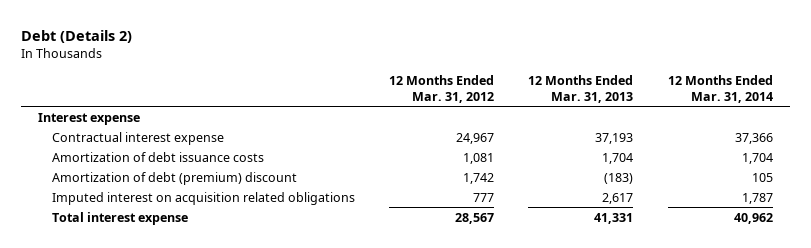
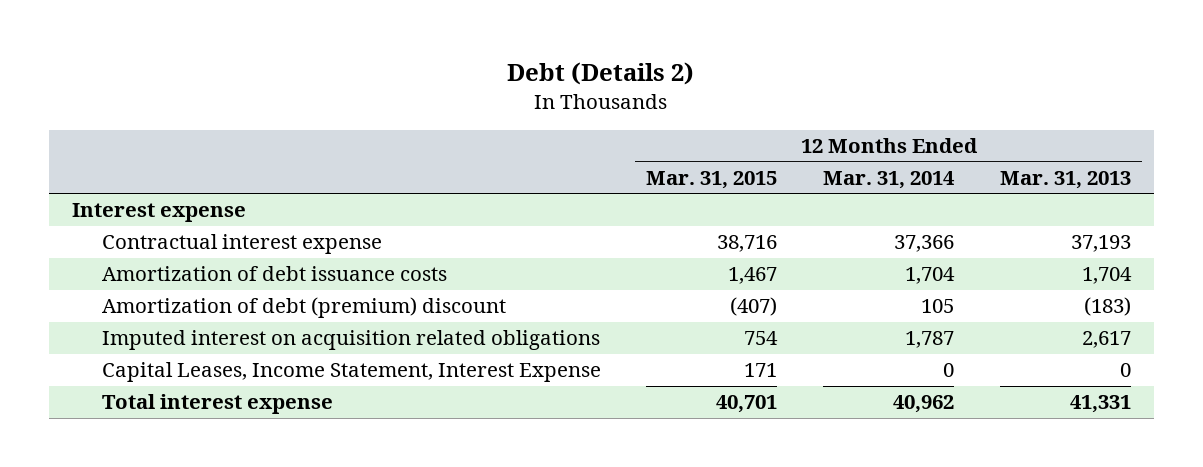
[389,75,495,103] 12 Months Ended Mar. 31, 2012 -> none
none -> [646,170,778,189] Mar. 31, 2015
none -> [101,362,601,383] Capital Leases, Income Statement, Interest Expense

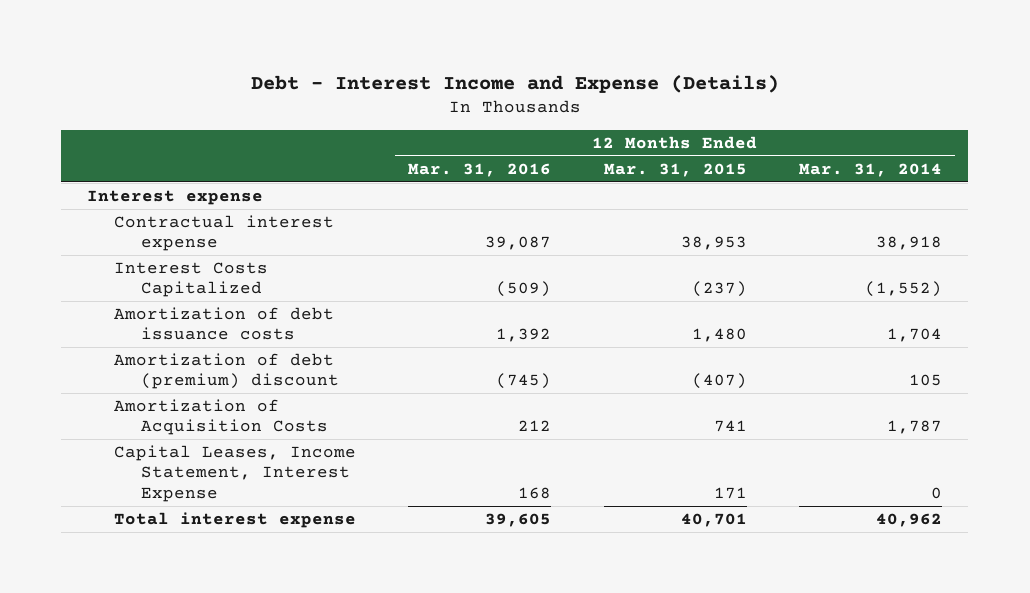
[507,62,695,86] Debt (Details 2) -> [250,74,779,93] Debt - Interest Income and Expense (Details)
[999,170,1131,189] Mar. 31, 2013 -> none
none -> [408,162,552,177] Mar. 31, 2016
[717,235,778,253] 38,716 -> [680,236,747,251] 38,953
[894,235,955,253] 37,366 -> [876,236,943,251] 38,918
none -> [114,262,269,298] Interest Costs Capitalized
[728,267,778,285] 1,467 -> [691,328,747,343] 1,480
[101,330,600,351] Imputed interest on acquisition related obligations -> none
none -> [114,399,328,436] Amortization of Acquisition Costs

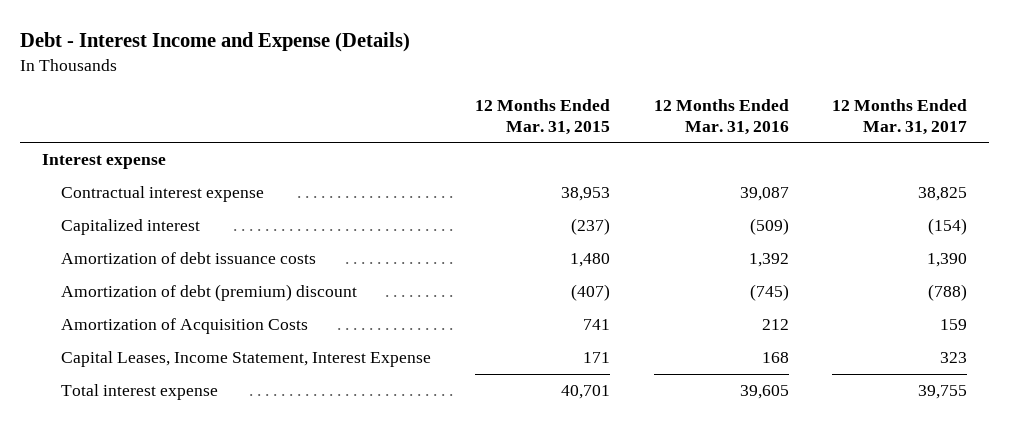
[799,162,943,177] Mar. 31, 2014 -> none
none -> [832,98,968,135] 12 Months Ended Mar. 31, 2017
[114,262,269,298] Interest Costs Capitalized -> [61,219,201,236] Capitalized interest

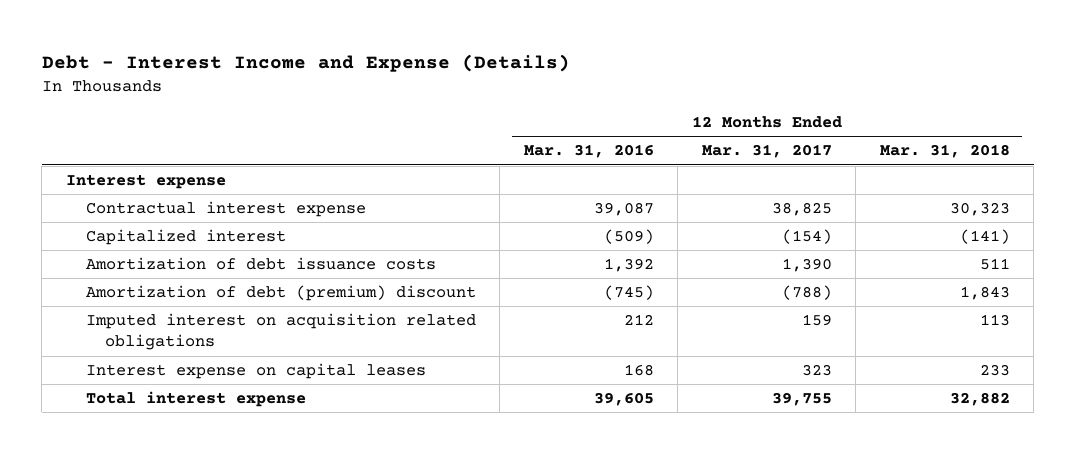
[474,98,610,135] 12 Months Ended Mar. 31, 2015 -> none
none -> [879,144,1010,159] Mar. 31, 2018
[61,318,309,335] Amortization of Acquisition Costs -> [85,313,476,351] Imputed interest on acquisition related obligations
[61,351,432,368] Capital Leases, Income Statement, Interest Expense -> [85,363,426,380] Interest expense on capital leases

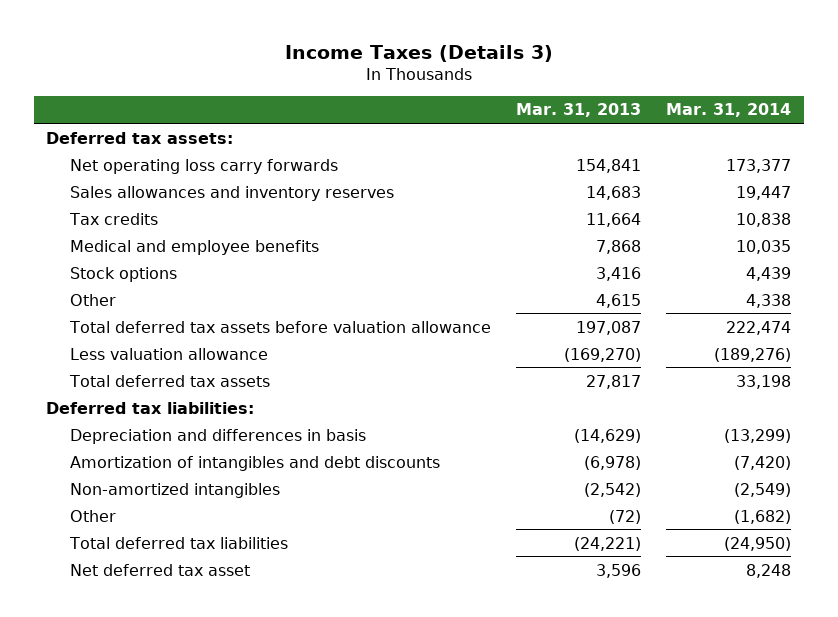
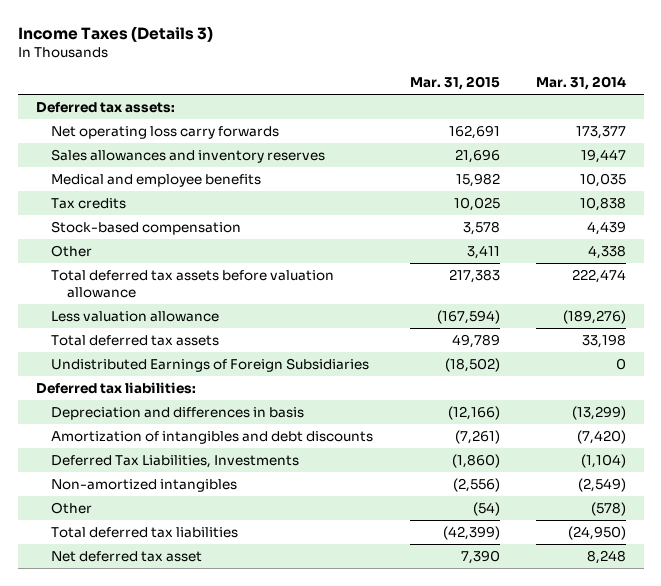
[515,103,641,118] Mar. 31, 2013 -> none
none -> [409,76,500,91] Mar. 31, 2015
[68,212,158,225] Tax credits -> [51,197,127,209] Tax credits
[69,266,177,282] Stock options -> [51,220,242,235] Stock-based compensation
none -> [51,357,370,372] Undistributed Earnings of Foreign Subsidiaries
none -> [51,454,300,468] Deferred Tax Liabilities, Investments
[734,509,792,524] (1,682) -> [590,501,626,516] (578)

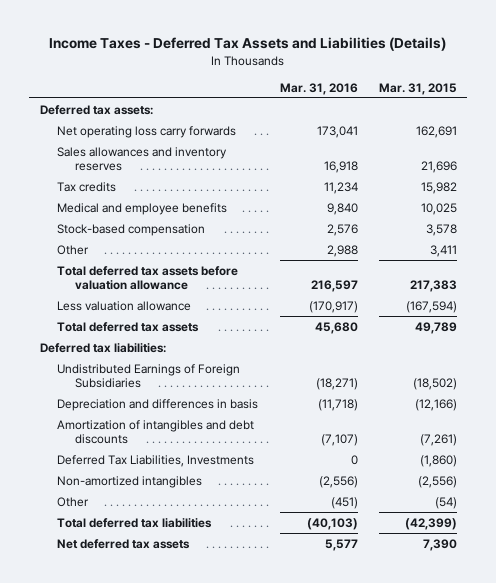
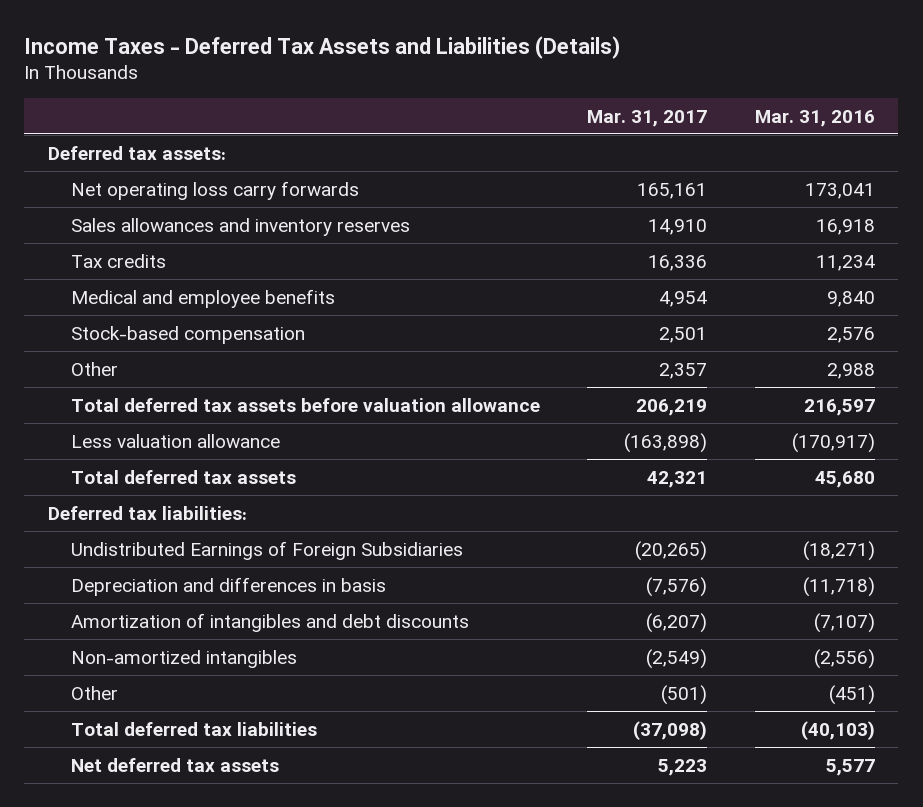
[378,82,457,95] Mar. 31, 2015 -> none
none -> [587,109,708,127] Mar. 31, 2017
[57,454,255,467] Deferred Tax Liabilities, Investments -> none

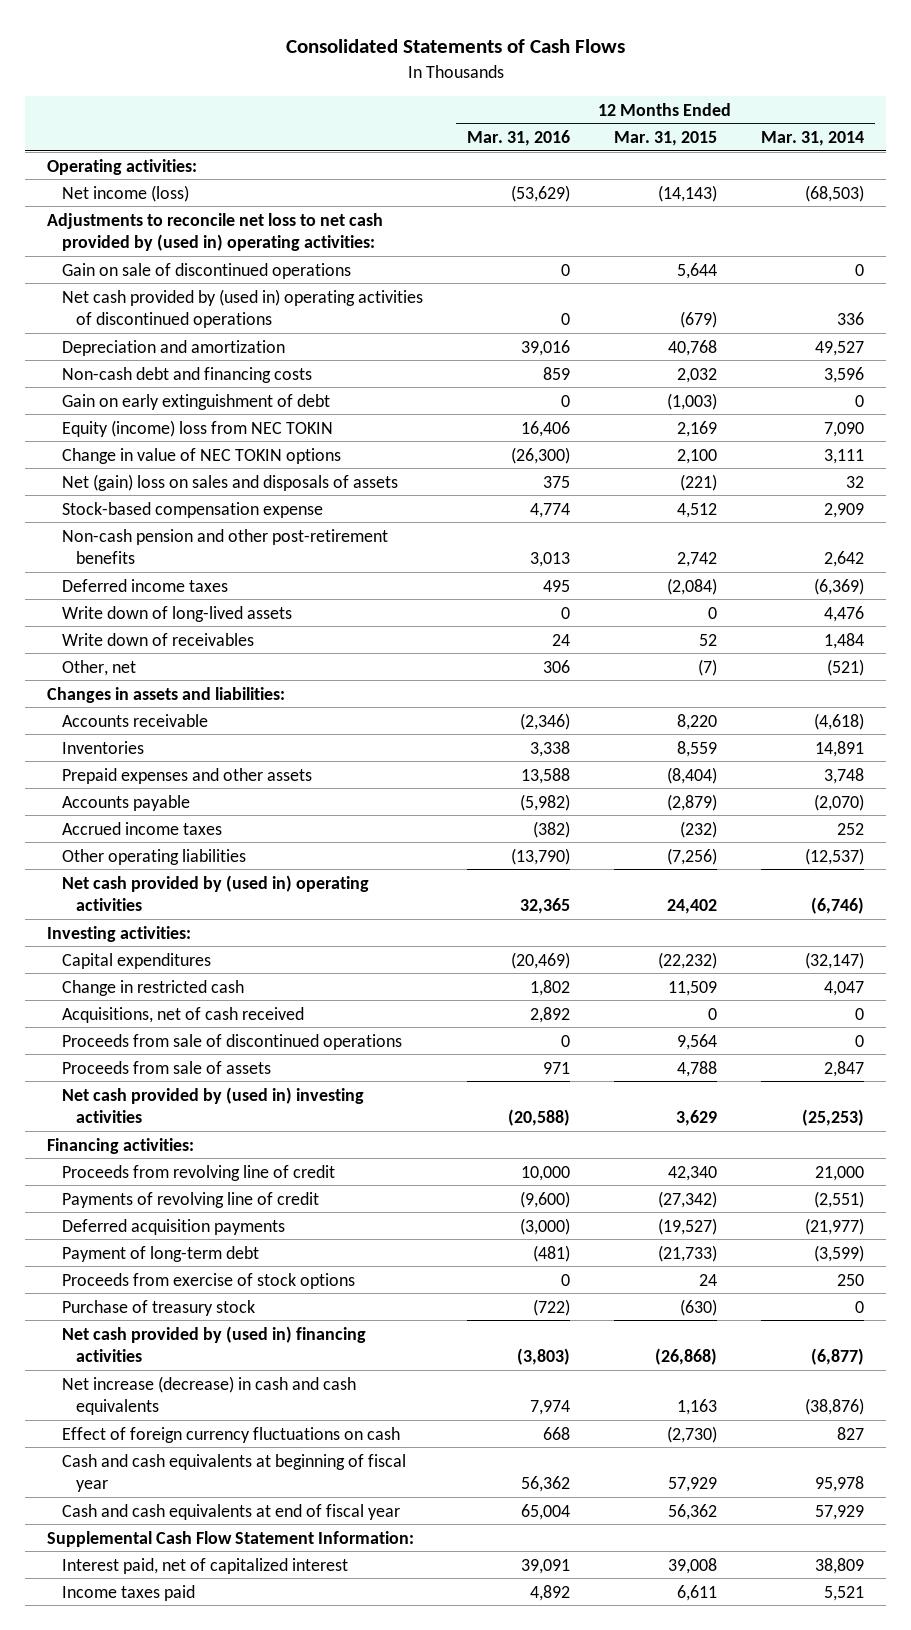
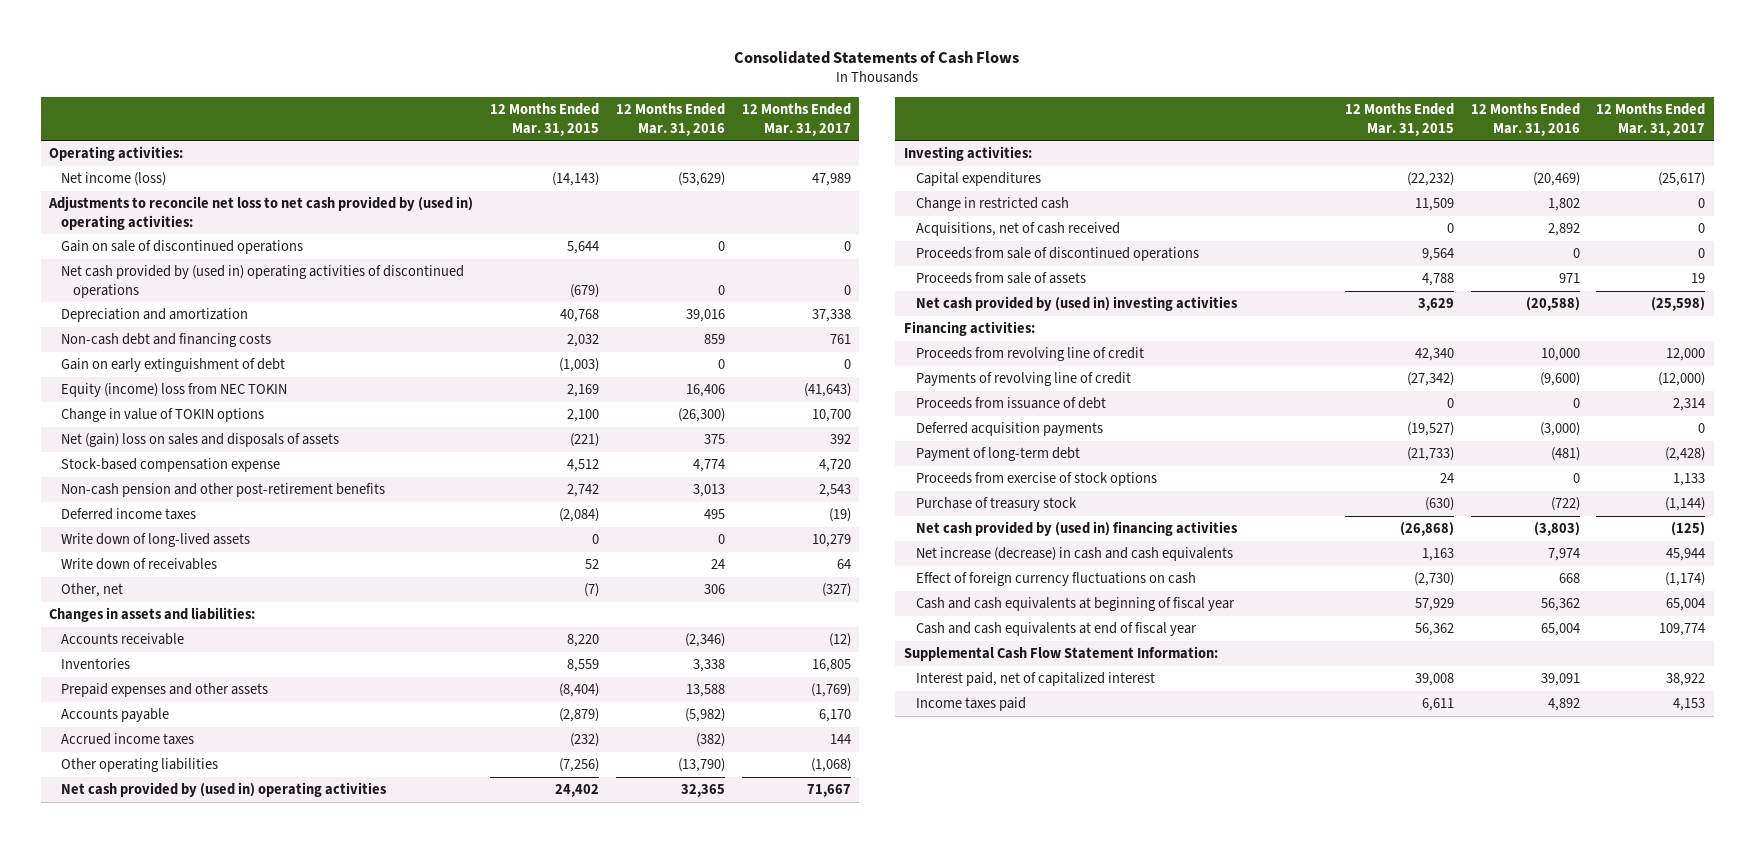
[761,131,865,147] Mar. 31, 2014 -> none
none -> [741,103,851,136] 12 Months Ended Mar. 31, 2017
[61,447,341,464] Change in value of NEC TOKIN options -> [60,408,264,423] Change in value of TOKIN options
none -> [915,397,1106,410] Proceeds from issuance of debt

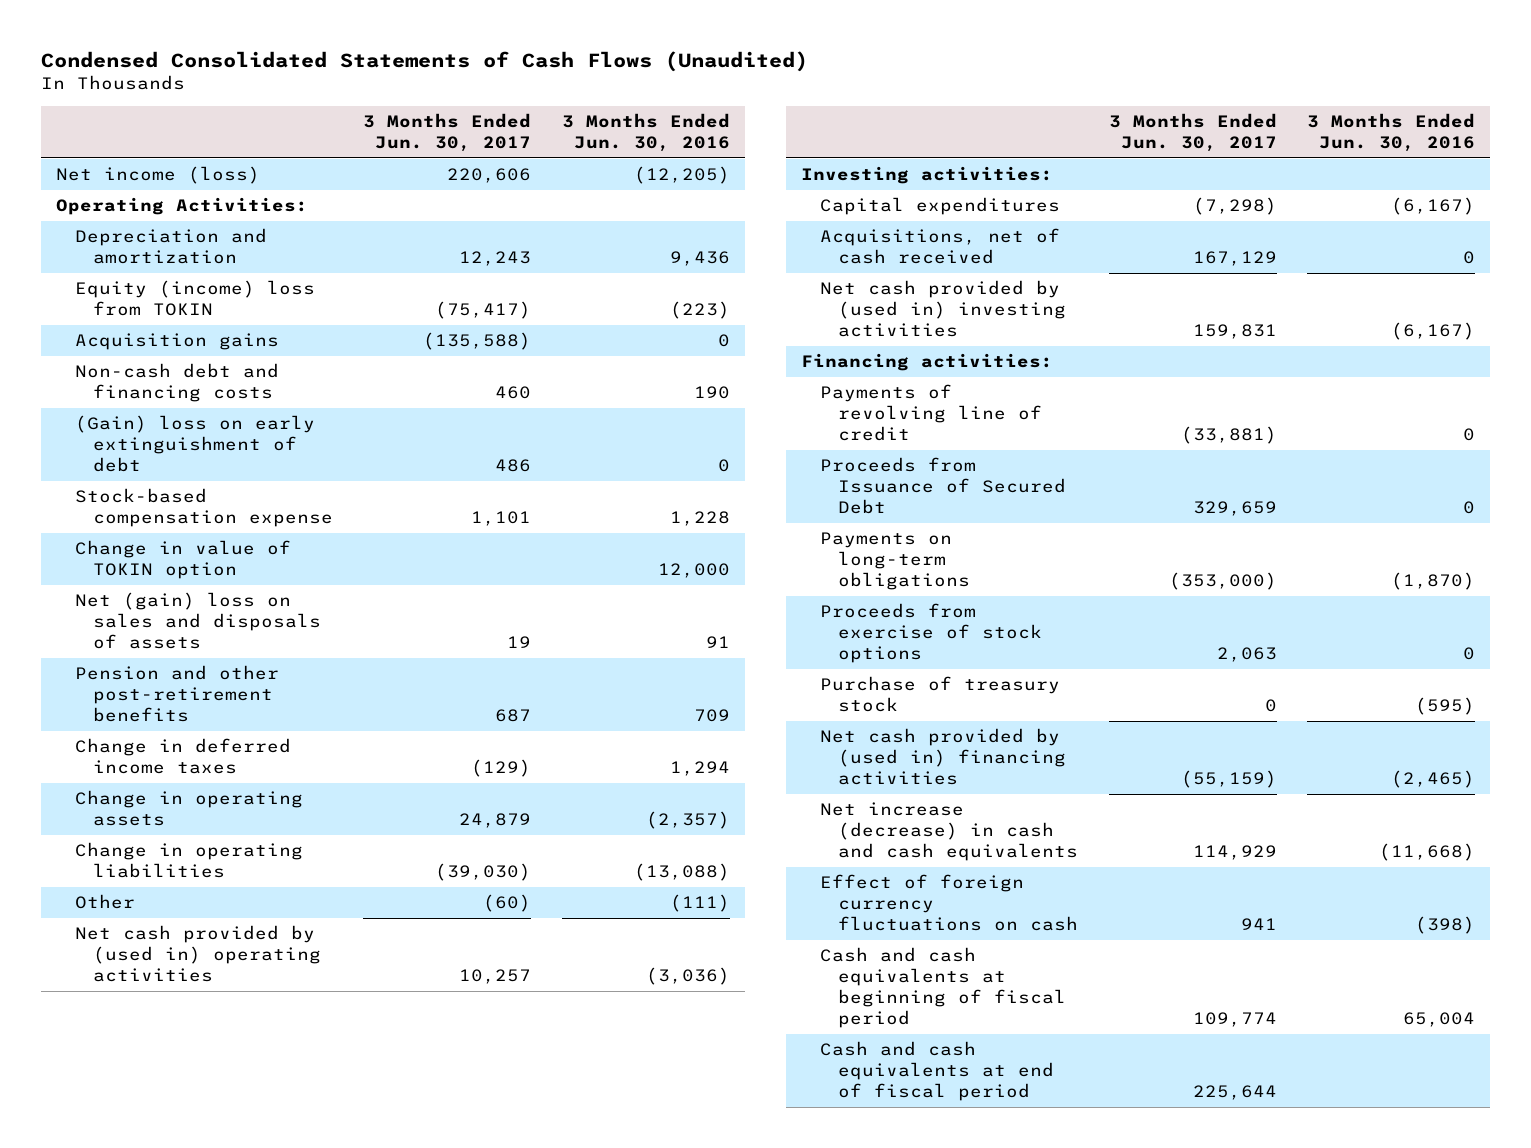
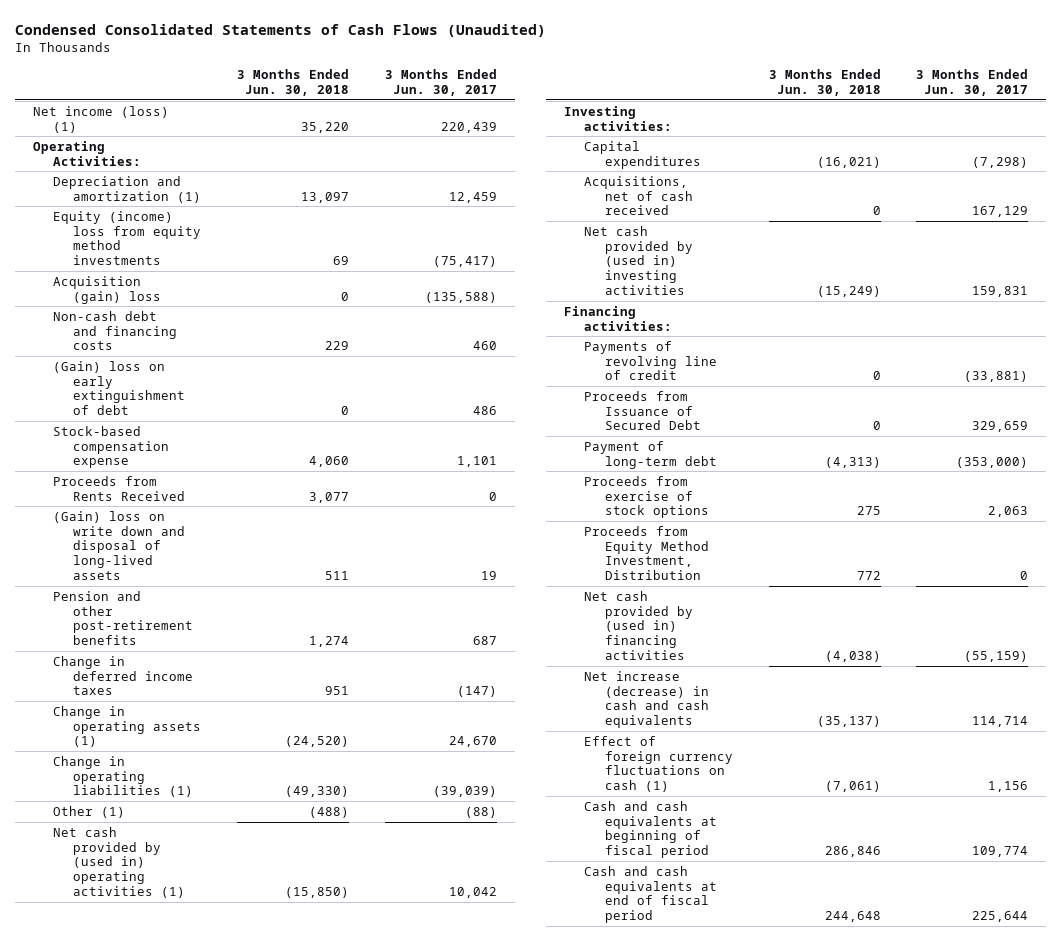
[561,113,730,153] 3 Months Ended Jun. 30, 2016 -> none
none -> [237,68,350,96] 3 Months Ended Jun. 30, 2018
[56,166,261,185] Net income (loss) -> [32,105,169,133] Net income (loss) (1)
[447,168,532,184] 220,606 -> [440,121,497,133] 220,439
[74,228,267,265] Depreciation and amortization -> [53,175,202,203] Depreciation and amortization (1)
[459,251,532,267] 12,243 -> [448,191,497,203] 12,459
[74,280,315,317] Equity (income) loss from TOKIN -> [53,210,202,266] Equity (income) loss from equity method investments
[74,333,279,351] Acquisition gains -> [53,275,162,304] Acquisition (gain) loss
[74,540,291,580] Change in value of TOKIN option -> none
none -> [53,475,186,501] Proceeds from Rents Received
[74,592,322,650] Net (gain) loss on sales and disposals of assets -> [53,510,186,581] (Gain) loss on write down and disposal of long-lived assets
[471,759,532,778] (129) -> [456,686,497,698] (147)
[74,790,303,827] Change in operating assets -> [53,705,202,748] Change in operating assets (1)
[459,813,532,829] 24,879 -> [448,736,497,748] 24,670
[74,842,303,879] Change in operating liabilities -> [53,755,194,798] Change in operating liabilities (1)
[435,863,532,882] (39,030) -> [432,786,497,798] (39,039)
[74,894,135,910] Other -> [53,805,126,818] Other (1)
[483,894,532,913] (60) -> [464,806,497,818] (88)
[74,925,322,983] Net cash provided by (used in) operating activities -> [53,826,186,899] Net cash provided by (used in) operating activities (1)
[459,969,532,985] 10,257 -> [448,887,497,899] 10,042
[819,532,971,591] Payments on long-term obligations -> [584,440,717,469] Payment of long-term debt
[819,676,1060,713] Purchase of treasury stock -> none
none -> [584,525,709,581] Proceeds from Equity Method Investment, Distribution
[1192,845,1277,861] 114,929 -> [972,716,1029,728] 114,714
[819,874,1079,932] Effect of foreign currency fluctuations on cash -> [584,735,733,793] Effect of foreign currency fluctuations on cash (1)
[1240,918,1277,931] 941 -> [988,781,1029,793] 1,156

